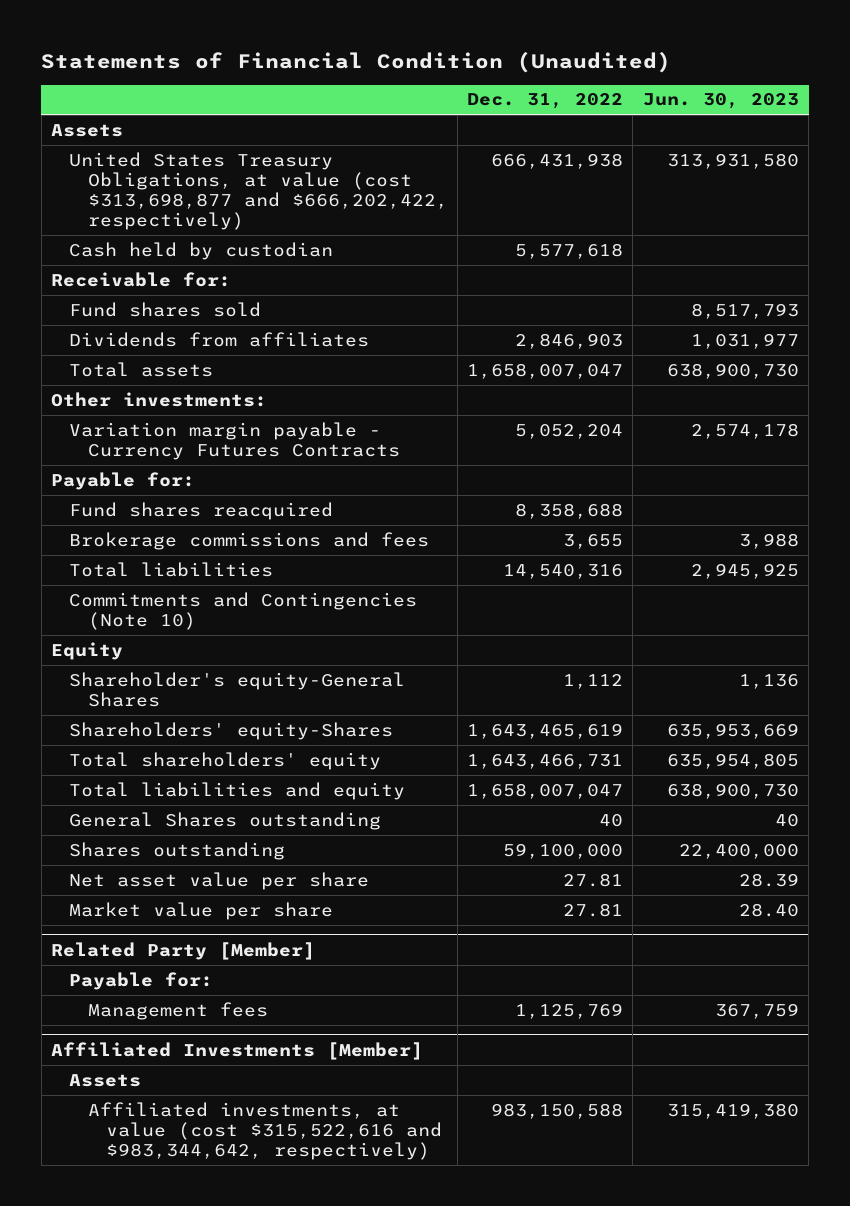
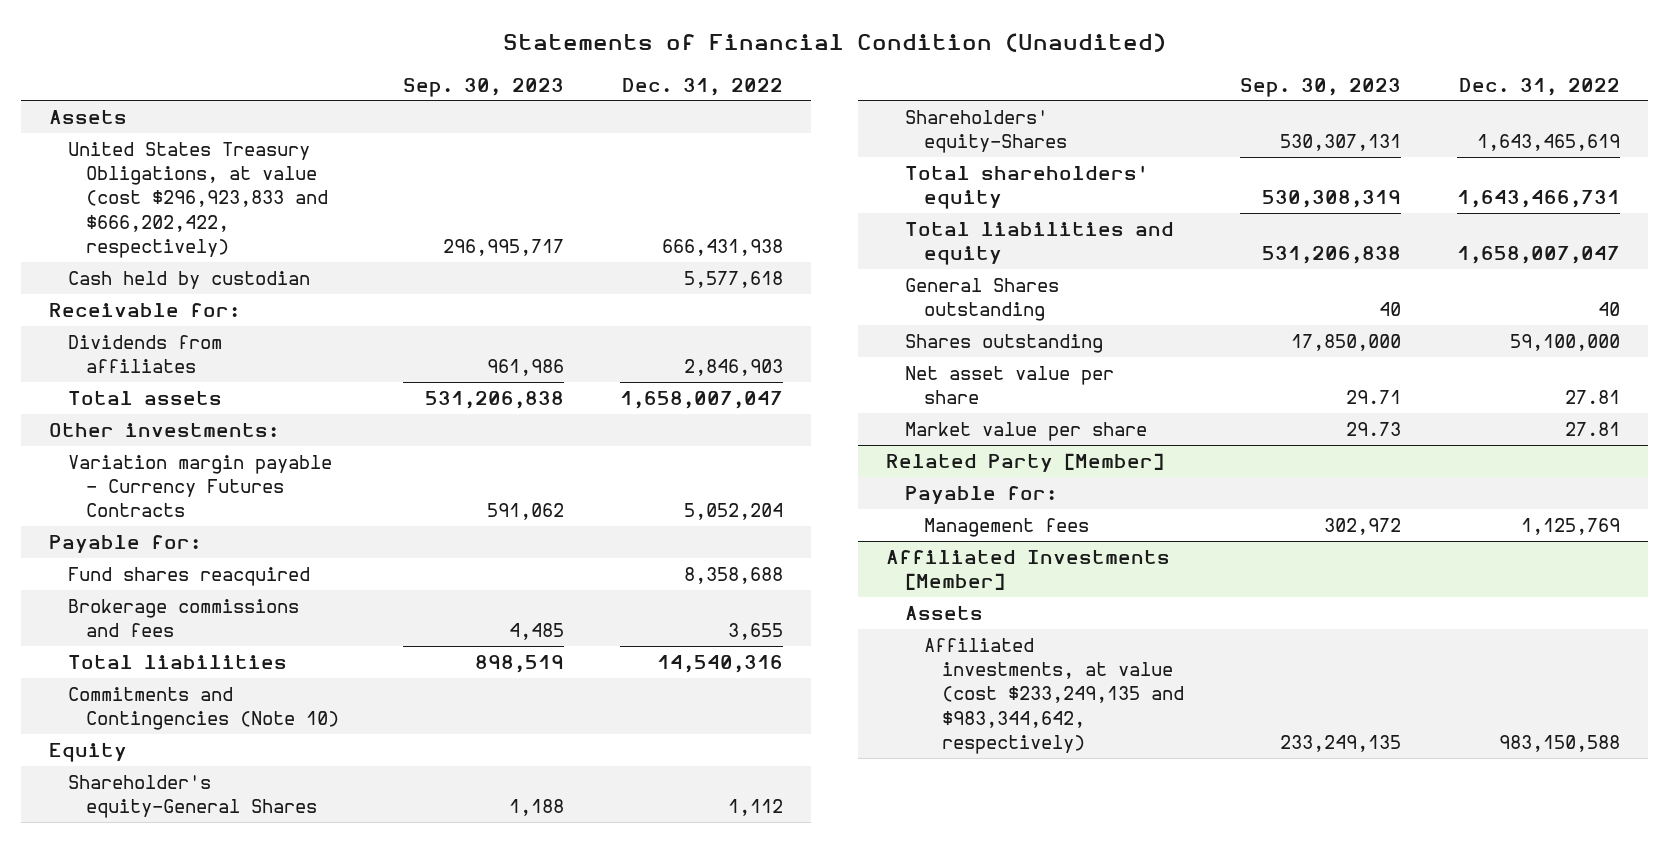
[642,93,799,110] Jun. 30, 2023 -> none
none -> [403,77,565,97] Sep. 30, 2023
[69,151,448,230] United States Treasury Obligations, at value (cost $313,698,877 and $666,202,422, respectively) -> [67,142,329,258] United States Treasury Obligations, at value (cost $296,923,833 and $666,202,422, respectively)
[69,301,262,317] Fund shares sold -> none
[87,1101,442,1160] Affiliated investments, at value (cost $315,522,616 and $983,344,642, respectively) -> [923,638,1185,754] Affiliated investments, at value (cost $233,249,135 and $983,344,642, respectively)

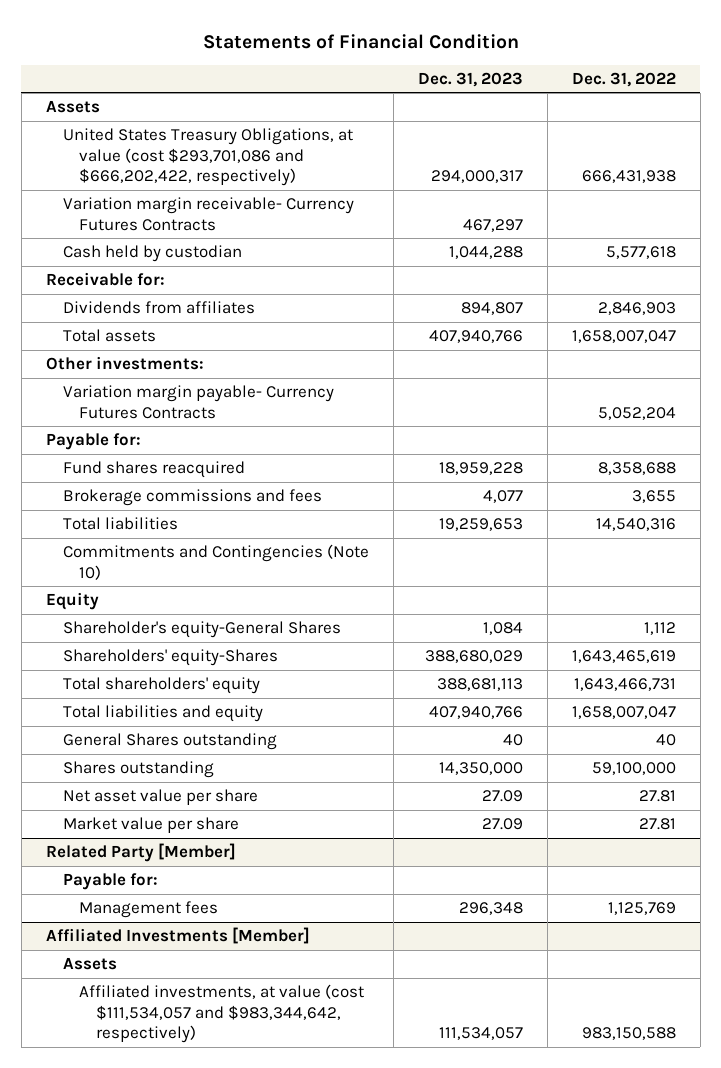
[502,32,1166,52] Statements of Financial Condition (Unaudited) -> [202,33,519,49] Statements of Financial Condition
[403,77,565,97] Sep. 30, 2023 -> none
none -> [417,71,523,87] Dec. 31, 2023
[67,142,329,258] United States Treasury Obligations, at value (cost $296,923,833 and $666,202,422, respectively) -> [62,128,353,187] United States Treasury Obligations, at value (cost $293,701,086 and $666,202,422, respectively)
none -> [62,197,354,231] Variation margin receivable- Currency Futures Contracts
[67,455,332,518] Variation margin payable - Currency Futures Contracts -> [62,385,334,419] Variation margin payable- Currency Futures Contracts
[923,638,1185,754] Affiliated investments, at value (cost $233,249,135 and $983,344,642, respectively) -> [79,984,365,1044] Affiliated investments, at value (cost $111,534,057 and $983,344,642, respectively)

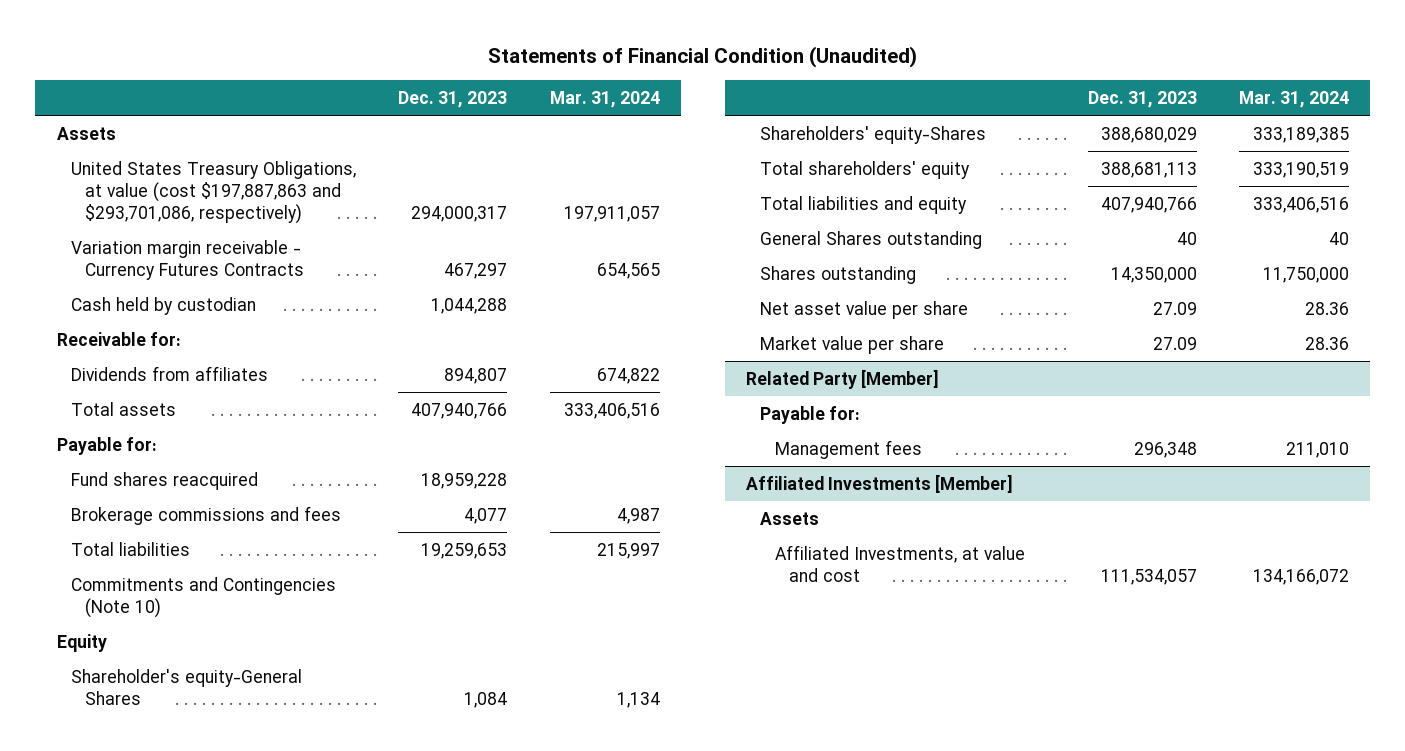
[202,33,519,49] Statements of Financial Condition -> [487,45,917,68] Statements of Financial Condition (Unaudited)
[571,71,676,87] Dec. 31, 2022 -> none
none -> [549,91,660,109] Mar. 31, 2024
[62,128,353,187] United States Treasury Obligations, at value (cost $293,701,086 and $666,202,422, respectively) -> [70,160,356,225] United States Treasury Obligations, at value (cost $197,887,863 and $293,701,086, respectively)
[62,197,354,231] Variation margin receivable- Currency Futures Contracts -> [70,239,305,280] Variation margin receivable - Currency Futures Contracts
[45,356,204,371] Other investments: -> none
[62,385,334,419] Variation margin payable- Currency Futures Contracts -> none
[79,984,365,1044] Affiliated investments, at value (cost $111,534,057 and $983,344,642, respectively) -> [774,544,1025,582] Affiliated Investments, at value and cost

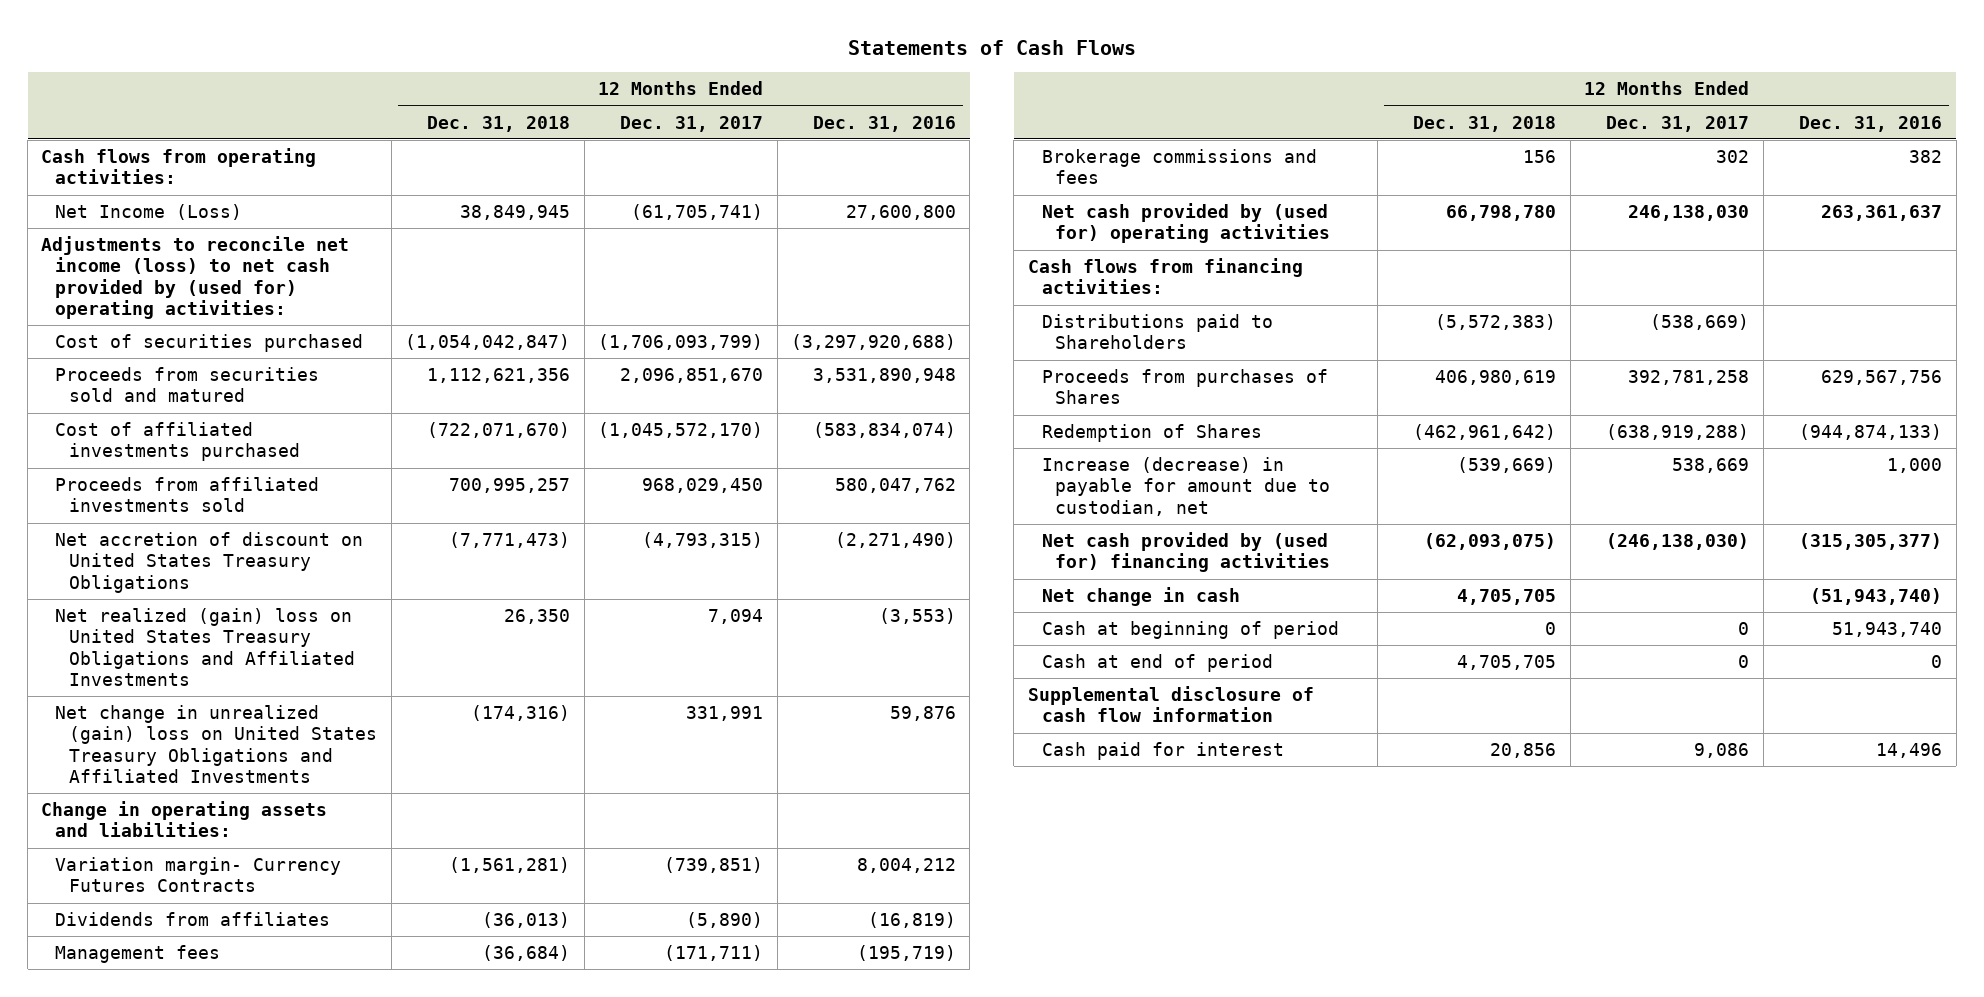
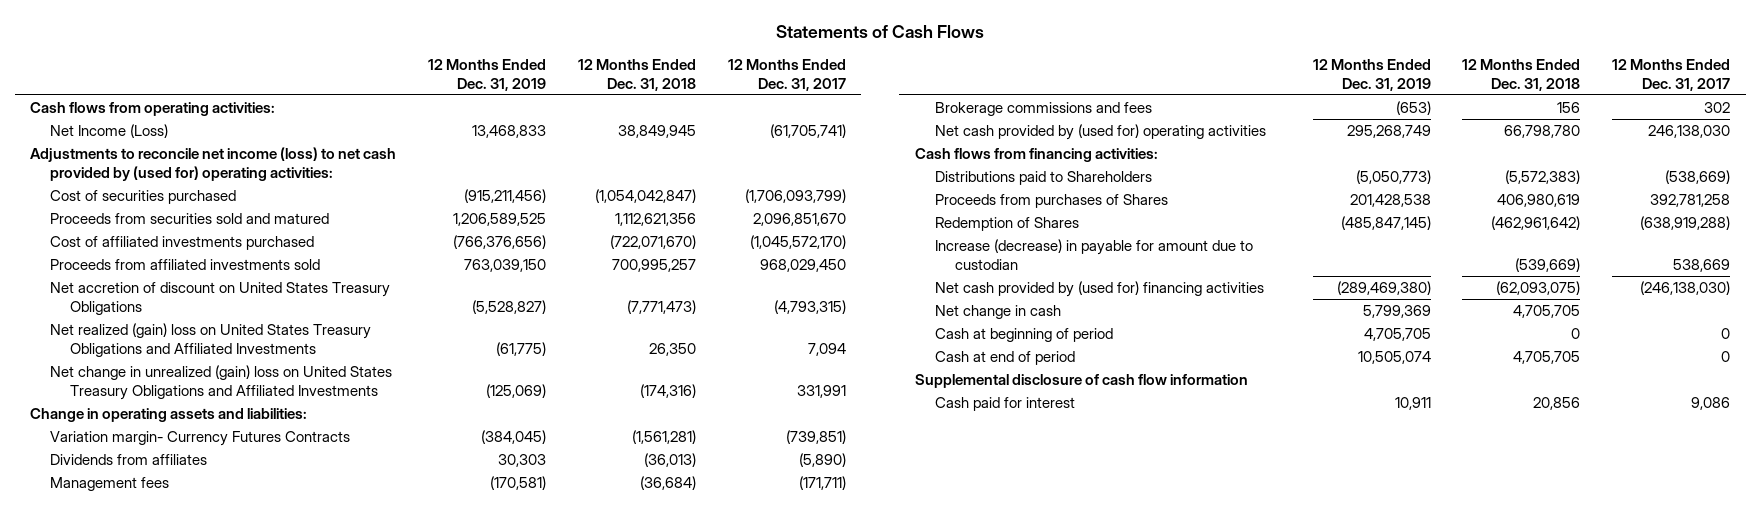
[812,115,956,132] Dec. 31, 2016 -> none
none -> [428,58,547,91] 12 Months Ended Dec. 31, 2019
[1041,457,1331,516] Increase (decrease) in payable for amount due to custodian, net -> [934,238,1253,270] Increase (decrease) in payable for amount due to custodian

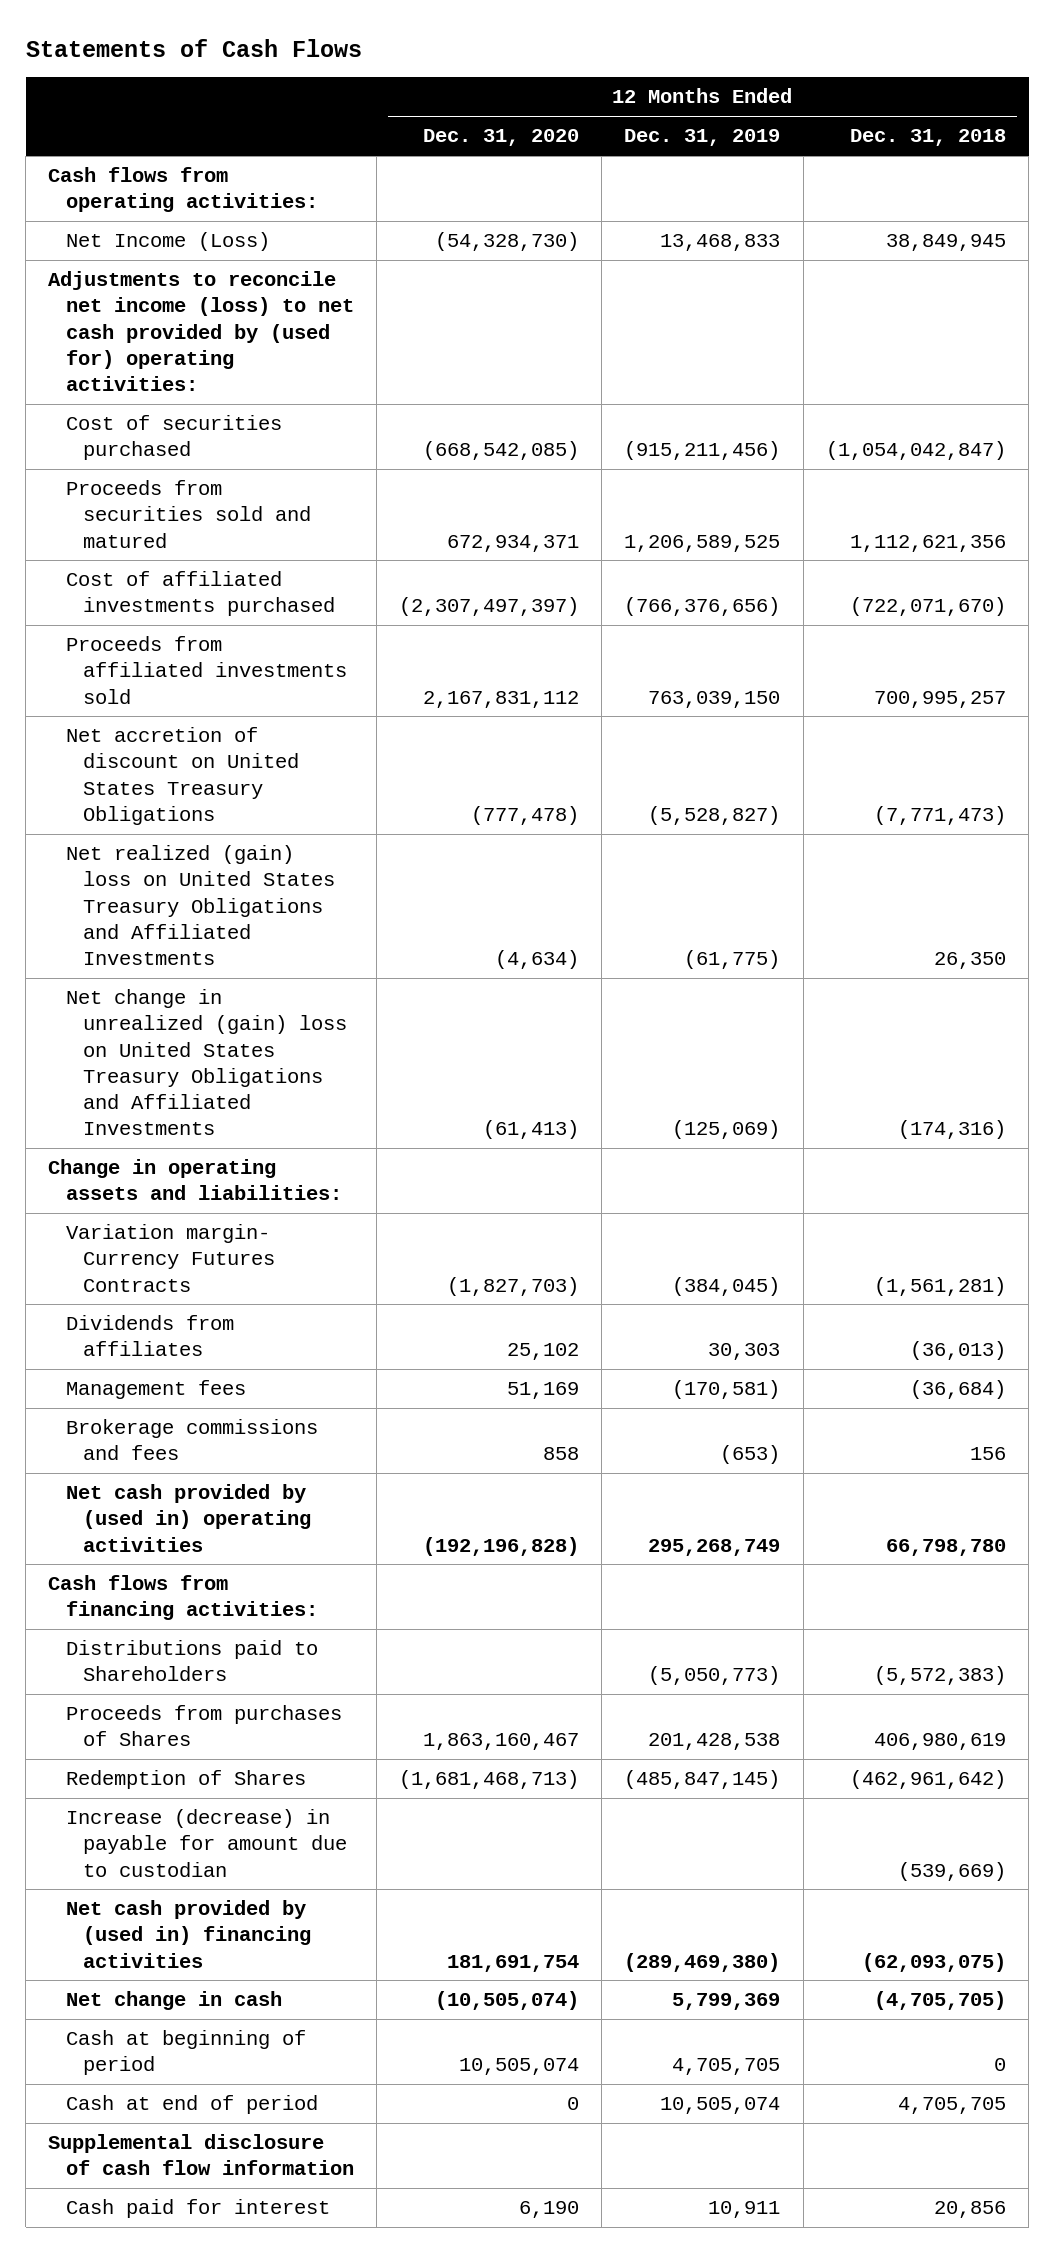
[727,58,846,91] 12 Months Ended Dec. 31, 2017 -> none
none -> [423,129,580,147] Dec. 31, 2020
[934,123,1266,140] Net cash provided by (used for) operating activities -> [65,1484,312,1552] Net cash provided by (used in) operating activities
[934,280,1264,297] Net cash provided by (used for) financing activities -> [65,1900,312,1968] Net cash provided by (used in) financing activities
[1513,304,1581,318] 4,705,705 -> [873,1991,1006,2011] (4,705,705)

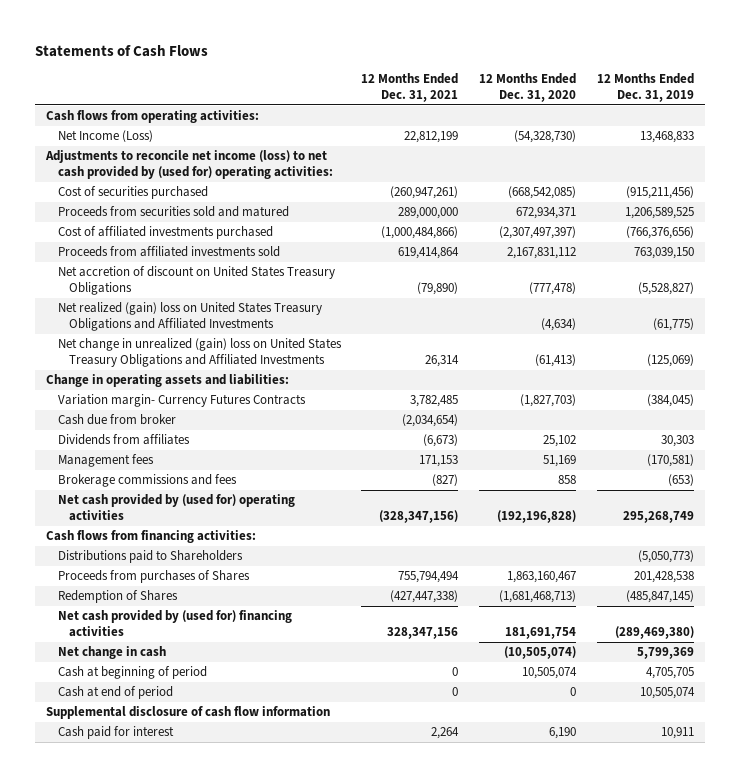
[849,129,1006,147] Dec. 31, 2018 -> none
none -> [361,73,459,102] 12 Months Ended Dec. 31, 2021
none -> [57,414,176,426] Cash due from broker
[65,1484,312,1552] Net cash provided by (used in) operating activities -> [57,494,295,522] Net cash provided by (used for) operating activities
[65,1809,348,1877] Increase (decrease) in payable for amount due to custodian -> none
[65,1900,312,1968] Net cash provided by (used in) financing activities -> [57,610,292,638] Net cash provided by (used for) financing activities

